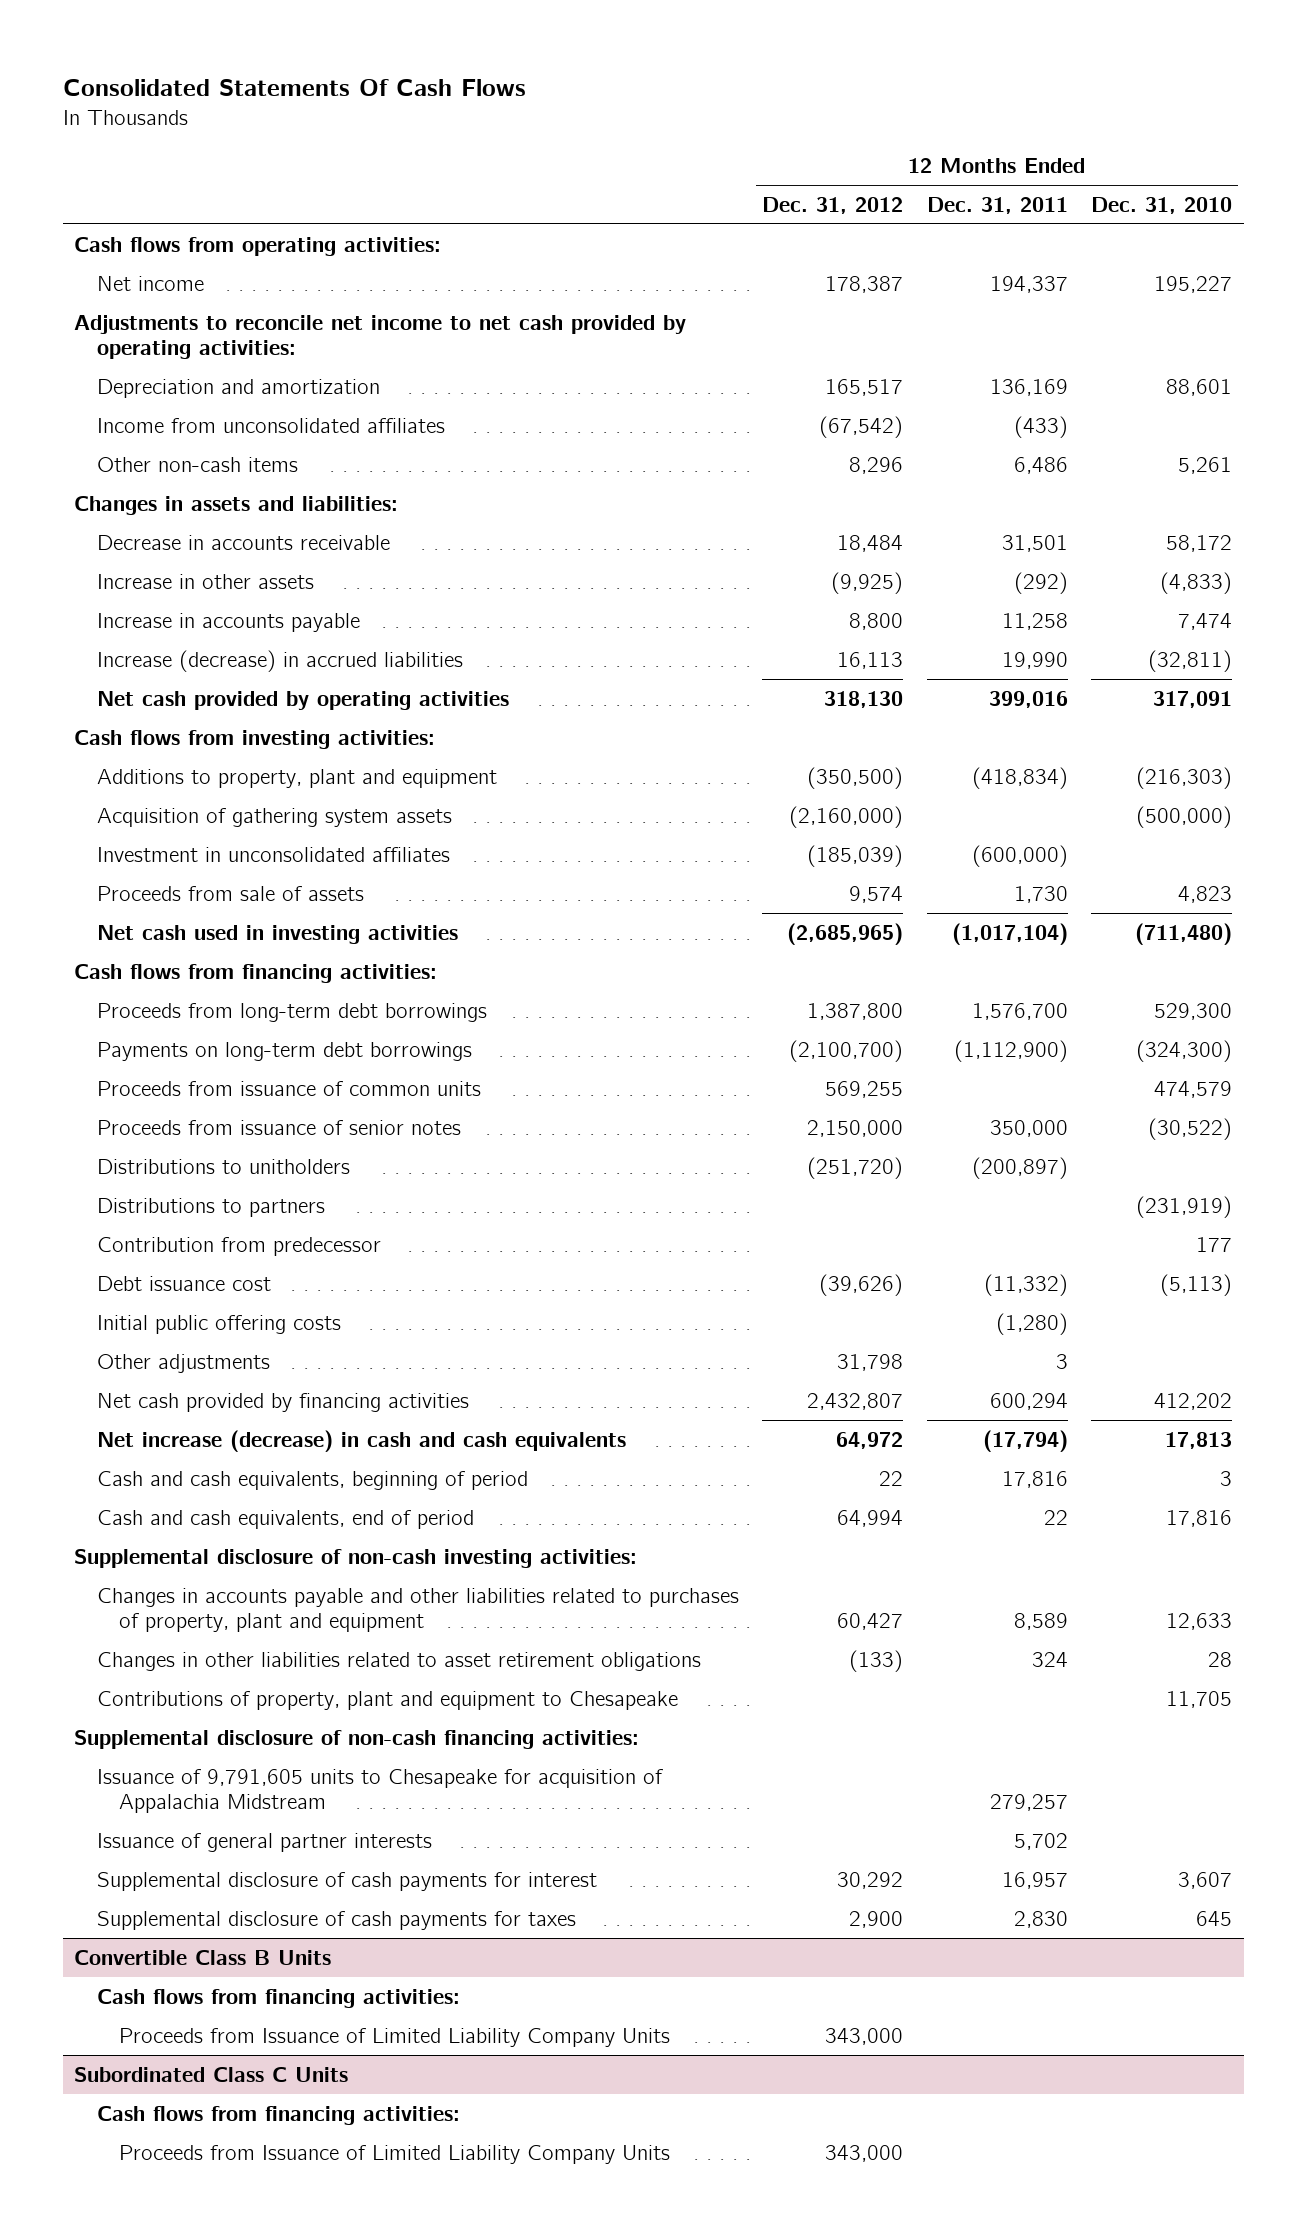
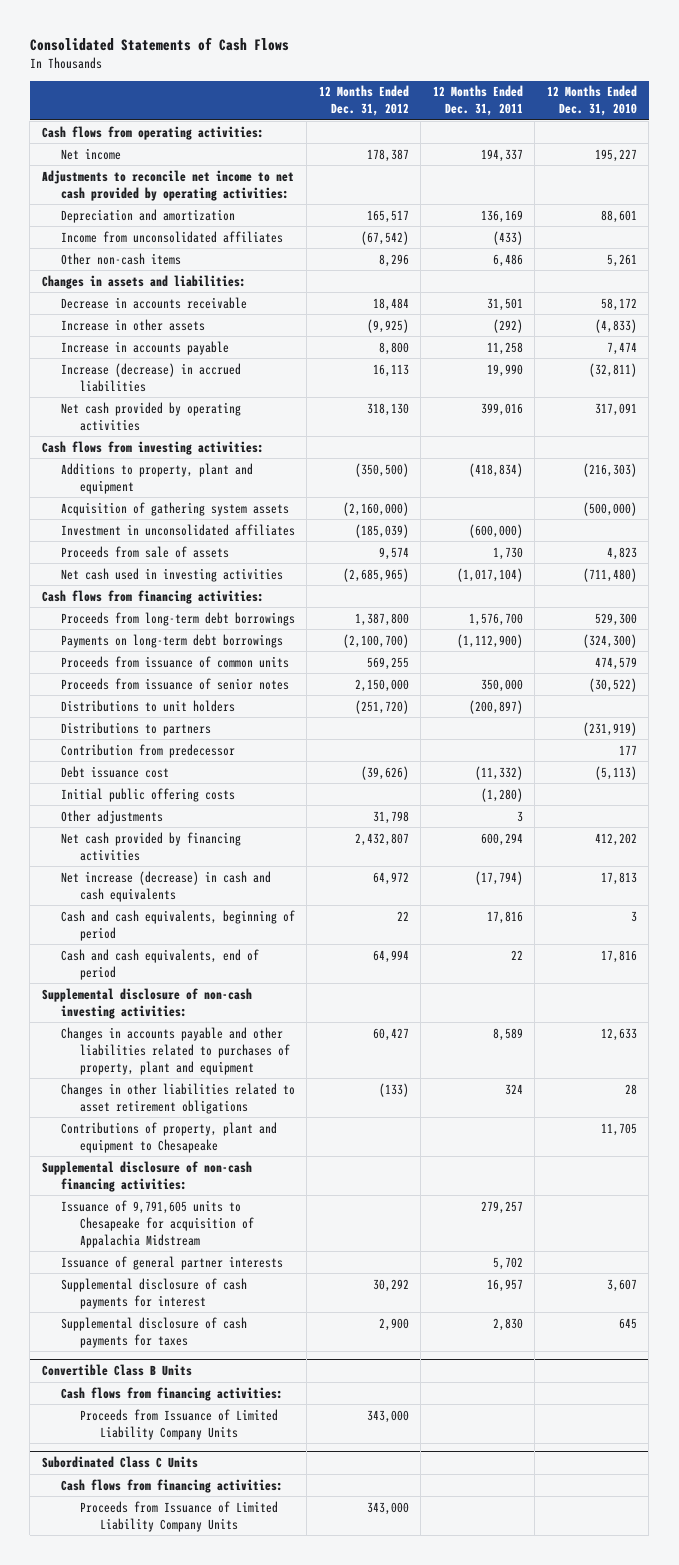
[62,79,526,97] Consolidated Statements Of Cash Flows -> [29,36,289,51] Consolidated Statements of Cash Flows
[96,1158,350,1174] Distributions to unitholders -> [60,699,235,712] Distributions to unit holders

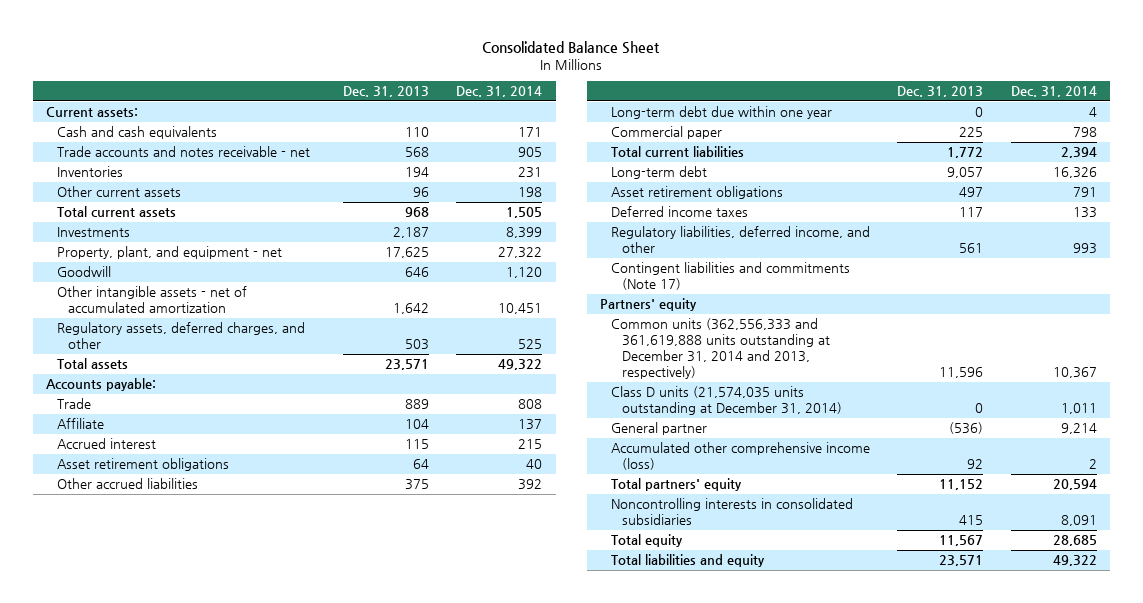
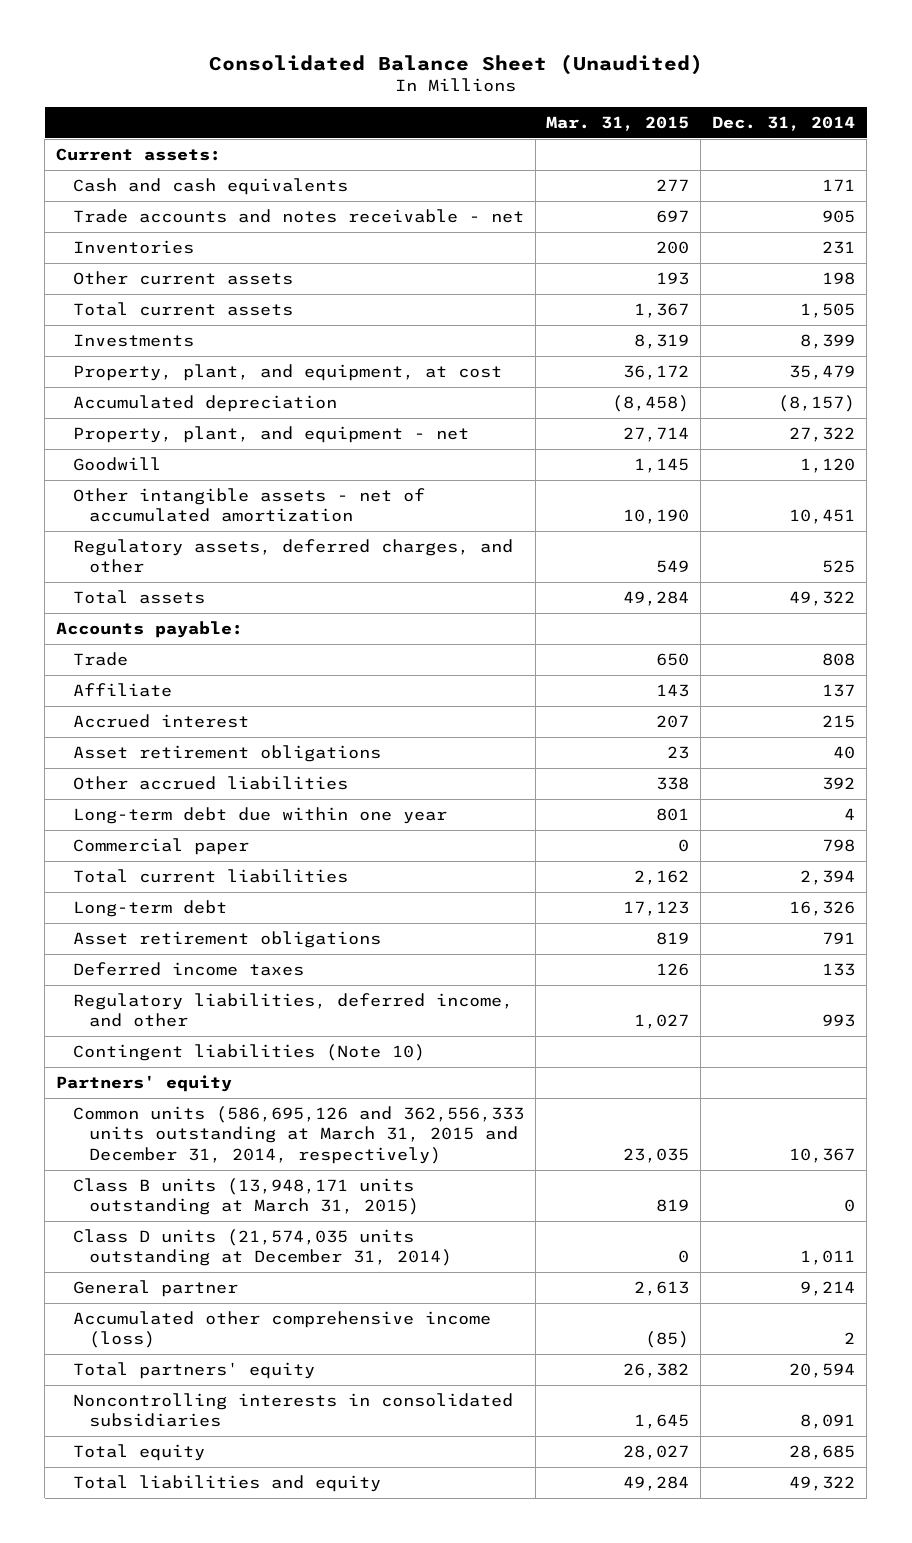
[482,41,661,55] Consolidated Balance Sheet -> [208,53,703,75] Consolidated Balance Sheet (Unaudited)
[343,86,430,98] Dec. 31, 2013 -> none
none -> [546,116,690,132] Mar. 31, 2015
none -> [72,363,502,381] Property, plant, and equipment, at cost
none -> [72,394,337,412] Accumulated depreciation
[611,262,851,291] Contingent liabilities and commitments (Note 17) -> [72,1043,425,1061] Contingent liabilities (Note 10)
[611,318,831,380] Common units (362,556,333 and 361,619,888 units outstanding at December 31, 2014 and 2013, respectively) -> [72,1105,524,1164] Common units (586,695,126 and 362,556,333 units outstanding at March 31, 2015 and December 31, 2014, respectively)
none -> [72,1177,419,1216] Class B units (13,948,171 units outstanding at March 31, 2015)

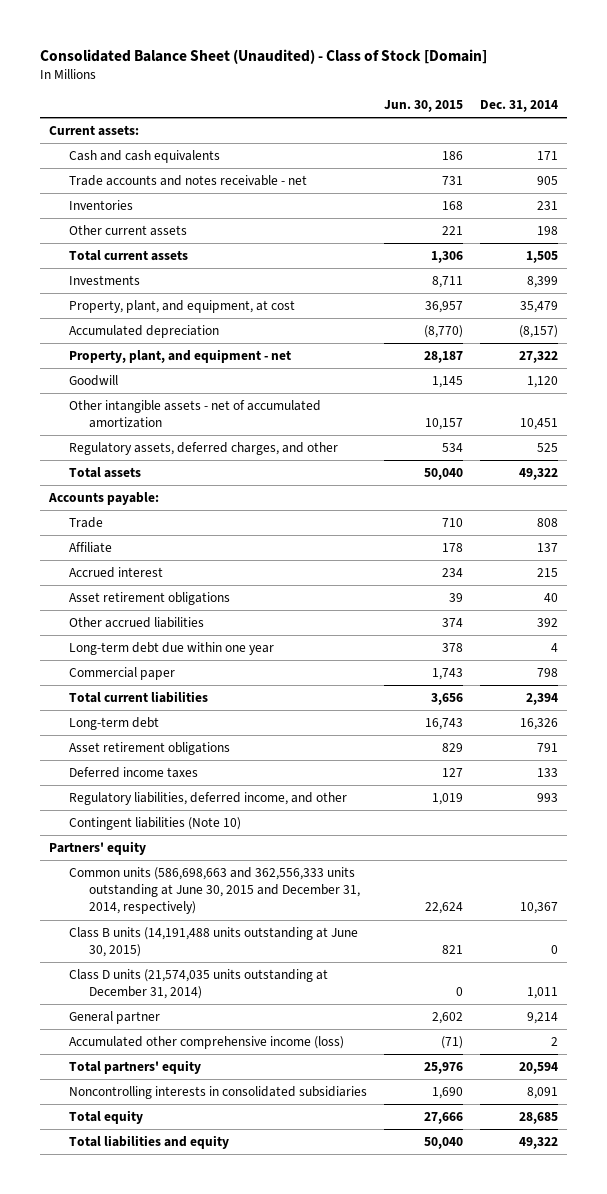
[208,53,703,75] Consolidated Balance Sheet (Unaudited) -> [39,48,487,64] Consolidated Balance Sheet (Unaudited) - Class of Stock [Domain]
[546,116,690,132] Mar. 31, 2015 -> none
none -> [384,100,464,113] Jun. 30, 2015
[72,1105,524,1164] Common units (586,695,126 and 362,556,333 units outstanding at March 31, 2015 and December 31, 2014, respectively) -> [68,866,360,915] Common units (586,698,663 and 362,556,333 units outstanding at June 30, 2015 and December 31, 2014, respectively)
[72,1177,419,1216] Class B units (13,948,171 units outstanding at March 31, 2015) -> [68,926,358,958] Class B units (14,191,488 units outstanding at June 30, 2015)

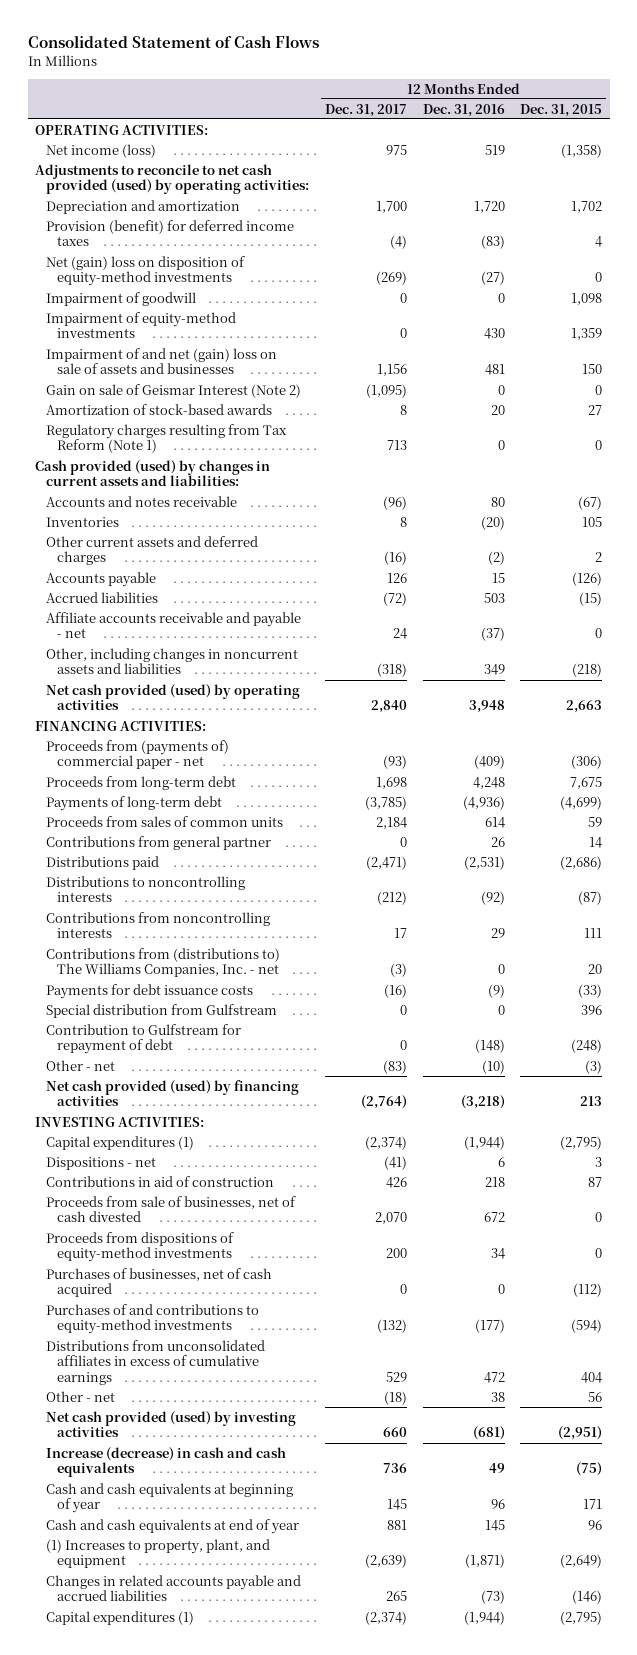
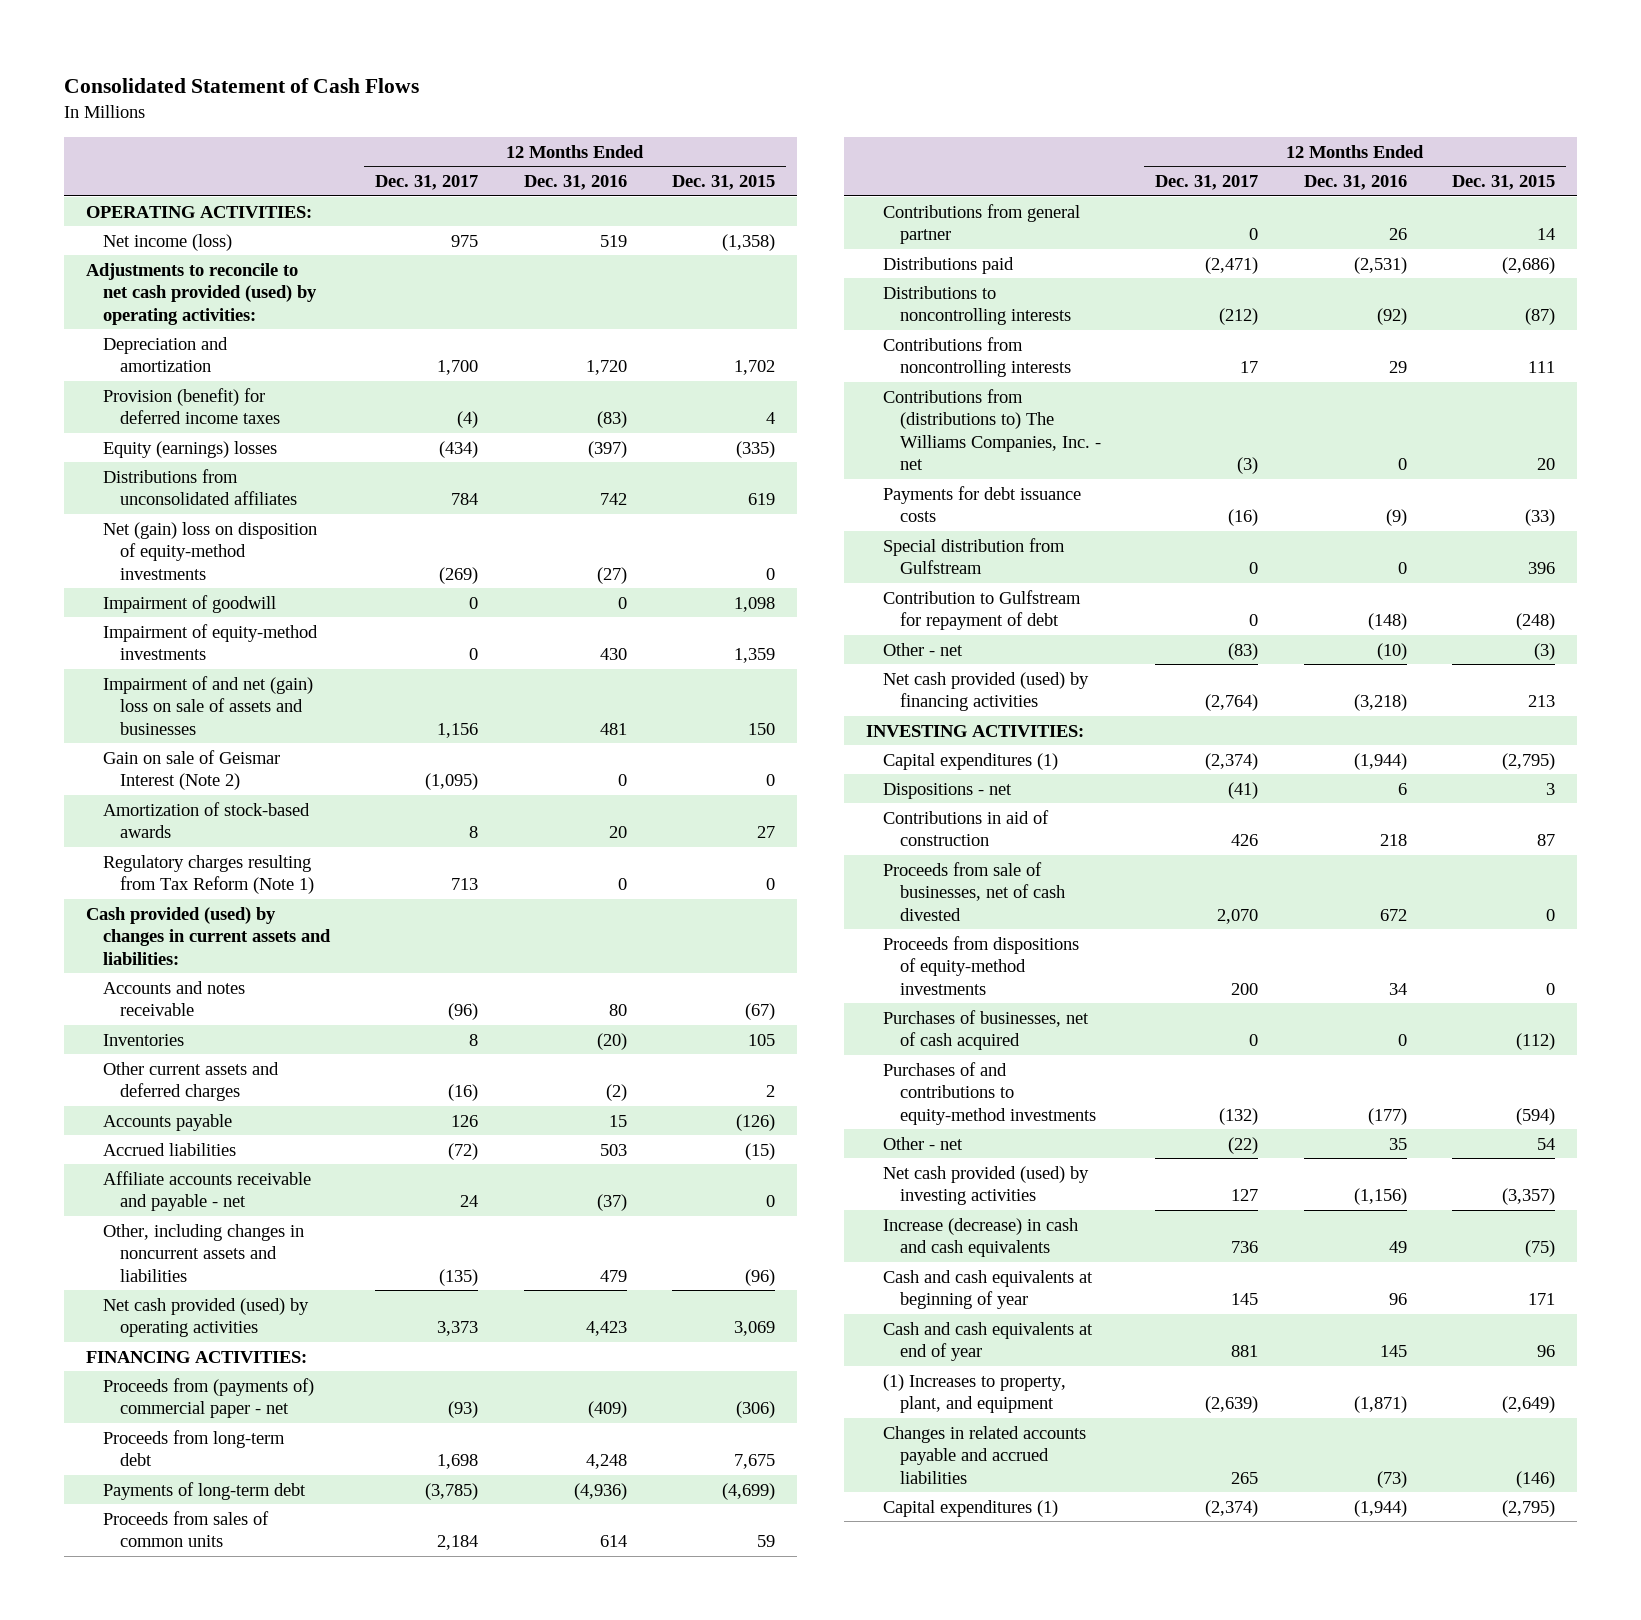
none -> [103,440,278,458] Equity (earnings) losses
none -> [103,468,298,506] Distributions from unconsolidated affiliates
[376,663,407,678] (318) -> [439,1268,479,1286] (135)
[483,664,505,676] 349 -> [599,1269,627,1282] 479
[572,663,603,678] (218) -> [744,1268,775,1286] (96)
[370,700,407,714] 2,840 -> [437,1321,479,1337] 3,373
[468,700,505,714] 3,948 -> [585,1321,627,1337] 4,423
[566,700,603,714] 2,663 -> [733,1321,775,1337] 3,069
[46,1339,266,1386] Distributions from unconsolidated affiliates in excess of cumulative earnings -> none
[383,1390,407,1405] (18) -> [1228,1136,1259,1154] (22)
[490,1391,505,1402] 38 -> [1388,1137,1407,1150] 35
[588,1391,603,1402] 56 -> [1536,1137,1555,1150] 54
[382,1427,407,1438] 660 -> [1231,1189,1259,1202] 127
[472,1426,505,1441] (681) -> [1353,1188,1407,1206] (1,156)
[558,1426,603,1441] (2,951) -> [1501,1188,1555,1206] (3,357)

